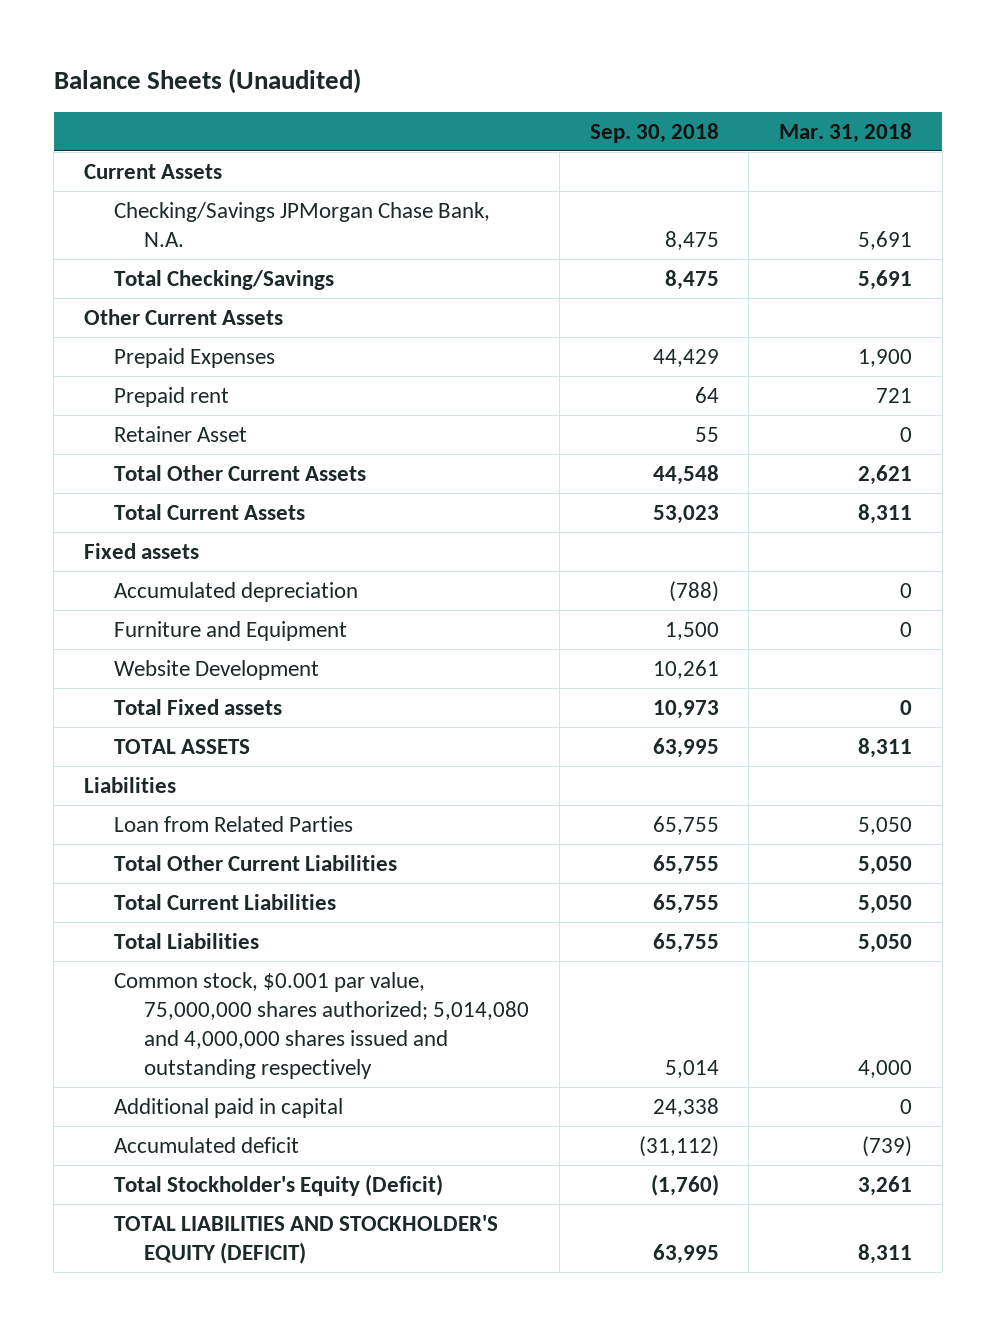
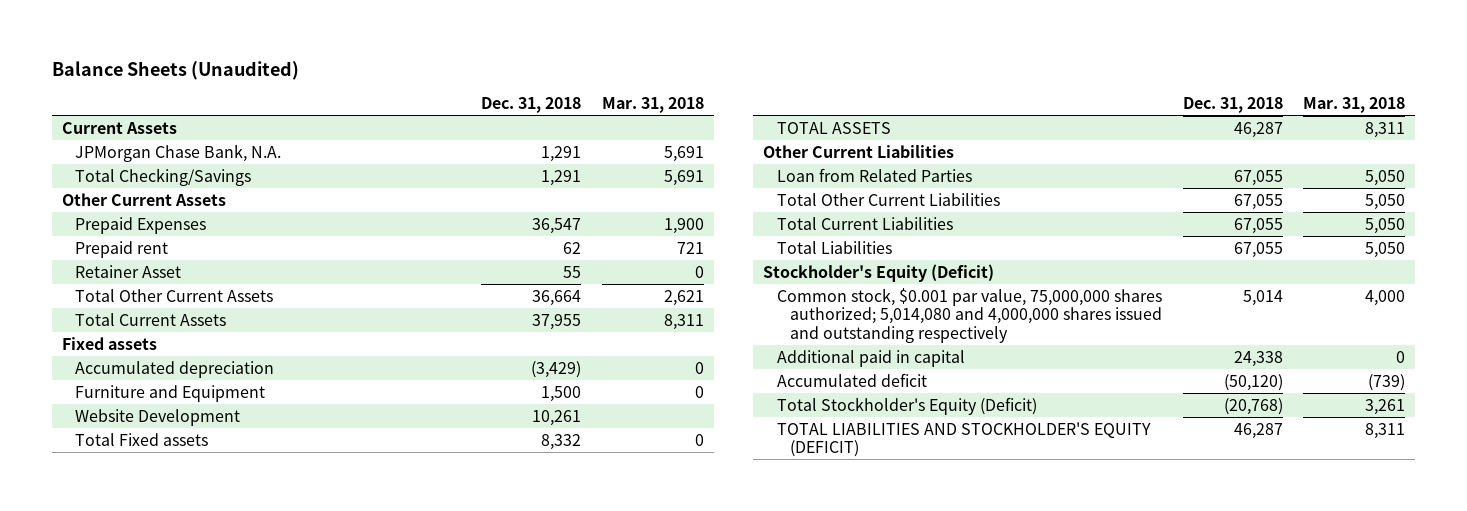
[589,122,719,143] Sep. 30, 2018 -> none
none -> [480,97,581,114] Dec. 31, 2018
[114,201,491,247] Checking/Savings JPMorgan Chase Bank, N.A. -> [75,143,282,162] JPMorgan Chase Bank, N.A.
[83,776,176,793] Liabilities -> none
none -> [763,144,955,158] Other Current Liabilities
none -> [763,263,995,282] Stockholder's Equity (Deficit)

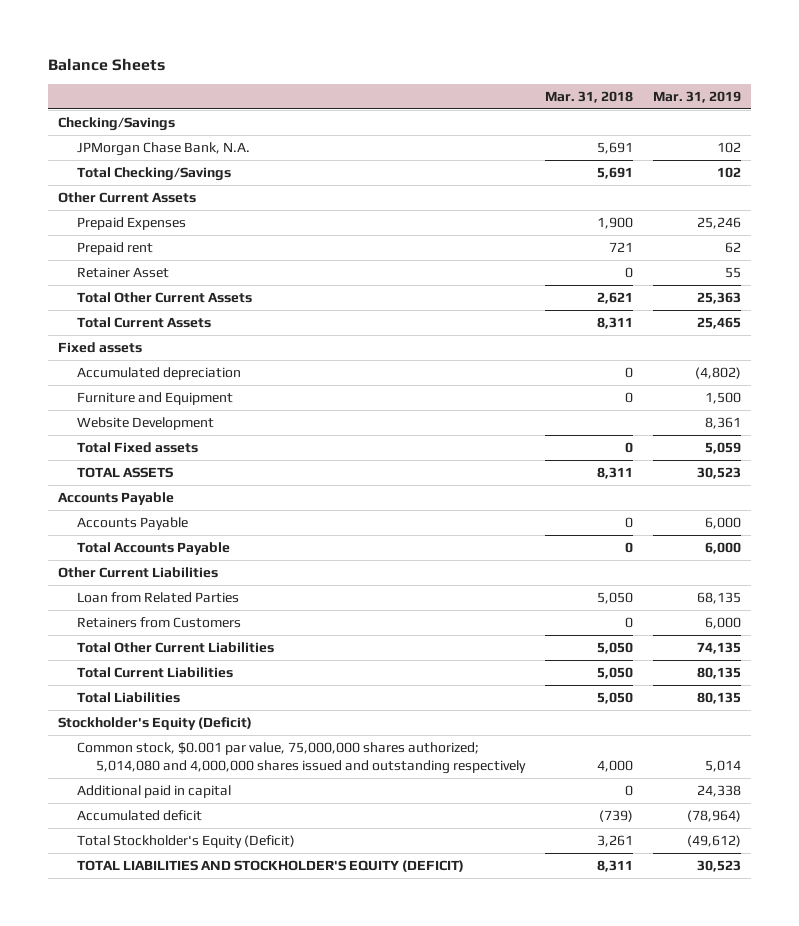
[51,61,299,81] Balance Sheets (Unaudited) -> [47,57,165,71] Balance Sheets
[480,97,581,114] Dec. 31, 2018 -> none
none -> [653,90,742,103] Mar. 31, 2019
[61,121,177,134] Current Assets -> none
none -> [57,117,175,132] Checking/Savings
none -> [57,492,174,506] Accounts Payable
none -> [76,517,188,531] Accounts Payable
none -> [76,542,230,556] Total Accounts Payable
none -> [76,617,241,629] Retainers from Customers

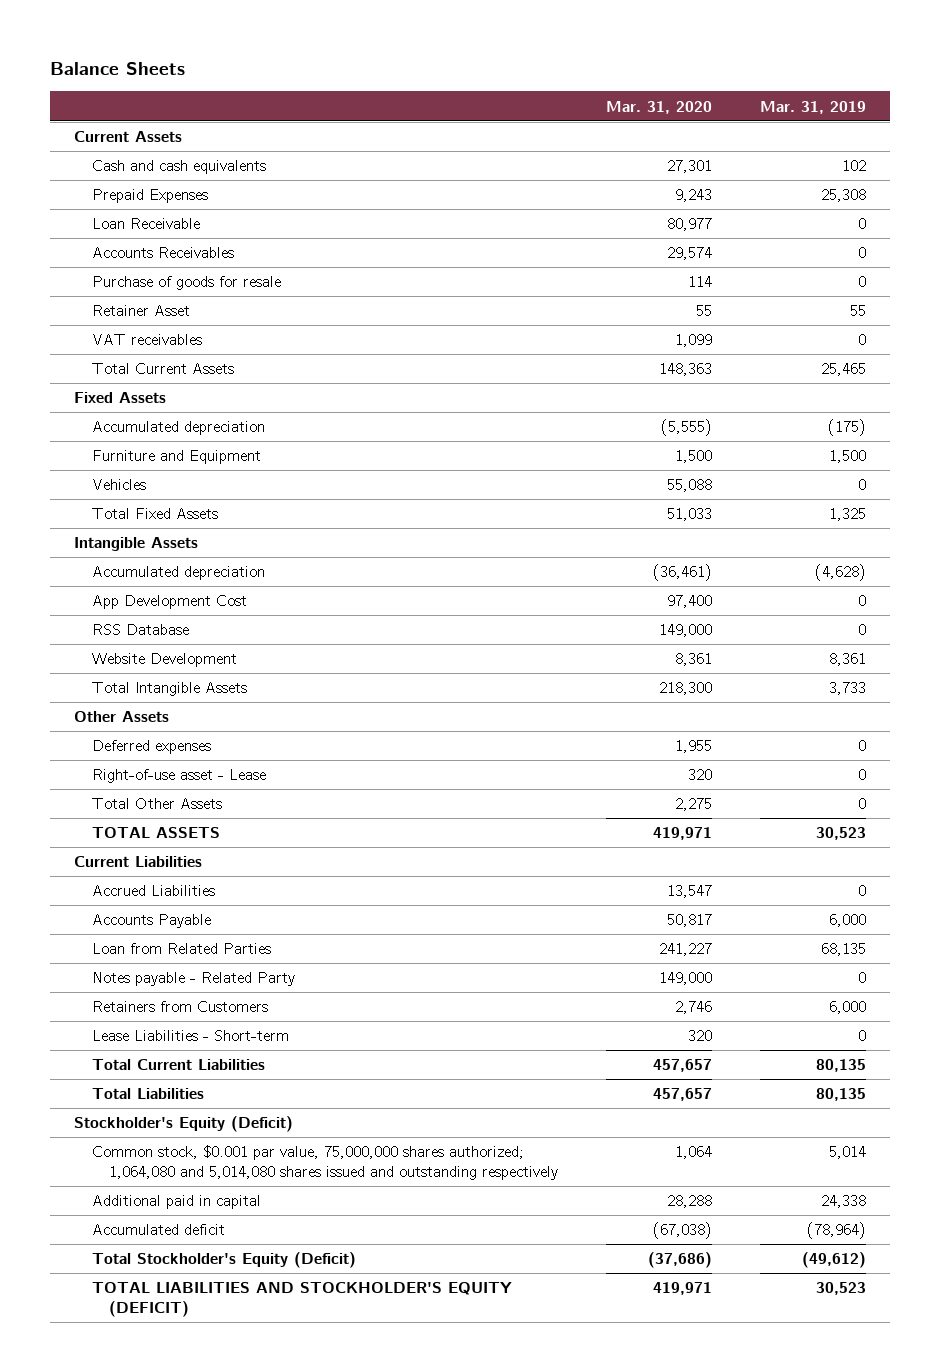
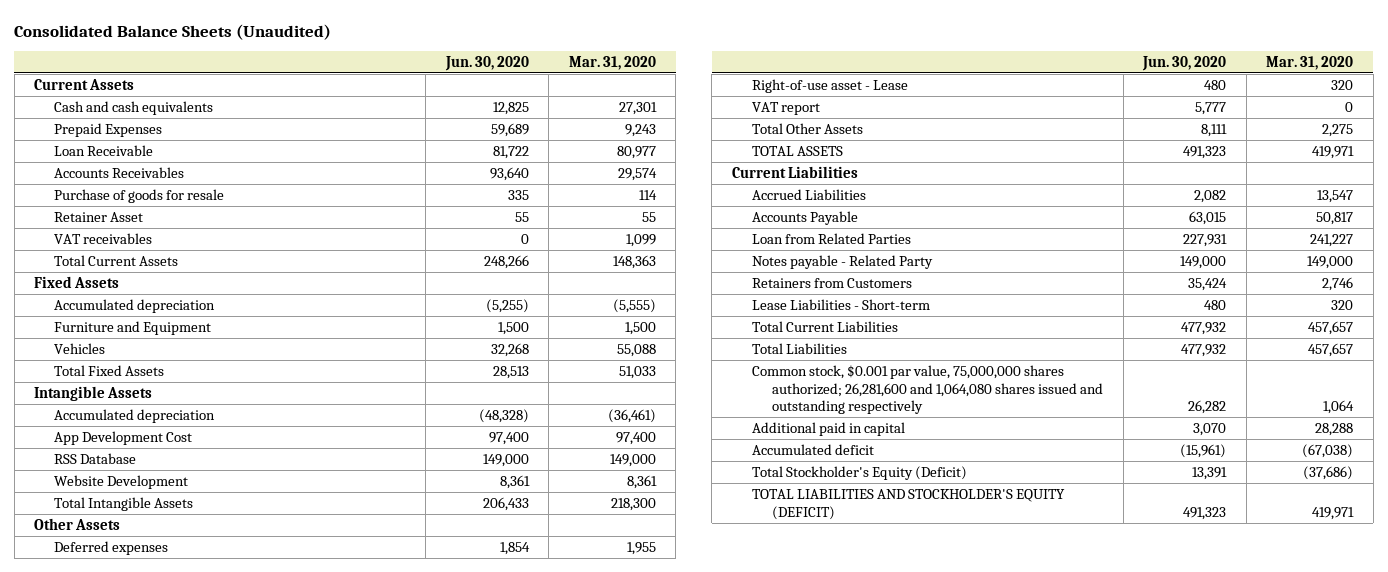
[50,62,186,76] Balance Sheets -> [14,23,332,40] Consolidated Balance Sheets (Unaudited)
[759,100,866,114] Mar. 31, 2019 -> none
none -> [444,55,529,71] Jun. 30, 2020
none -> [752,101,821,115] VAT report
[74,1116,294,1133] Stockholder's Equity (Deficit) -> none
[91,1145,559,1181] Common stock, $0.001 par value, 75,000,000 shares authorized; 1,064,080 and 5,014,080 shares issued and outstanding respectively -> [752,364,1104,415] Common stock, $0.001 par value, 75,000,000 shares authorized; 26,281,600 and 1,064,080 shares issued and outstanding respectively

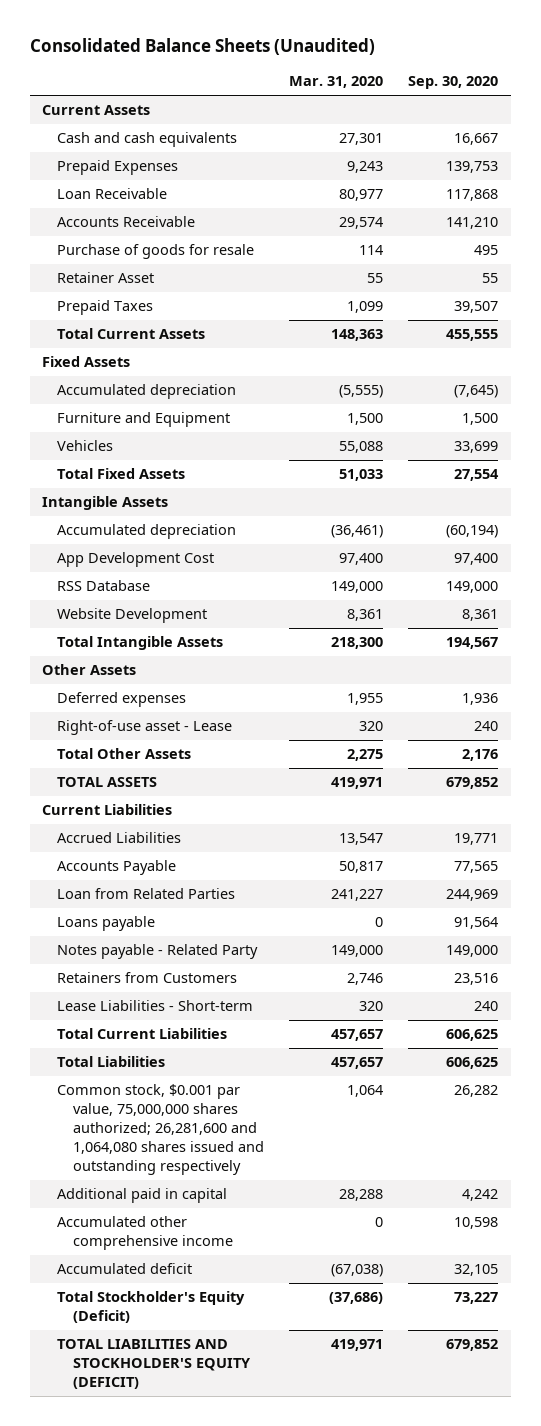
[444,55,529,71] Jun. 30, 2020 -> none
none -> [408,76,499,90] Sep. 30, 2020
[54,166,185,178] Accounts Receivables -> [57,216,196,228] Accounts Receivable
[54,232,153,244] VAT receivables -> [57,300,154,316] Prepaid Taxes
[752,101,821,115] VAT report -> none
none -> [57,916,156,932] Loans payable
none -> [57,1216,233,1251] Accumulated other comprehensive income

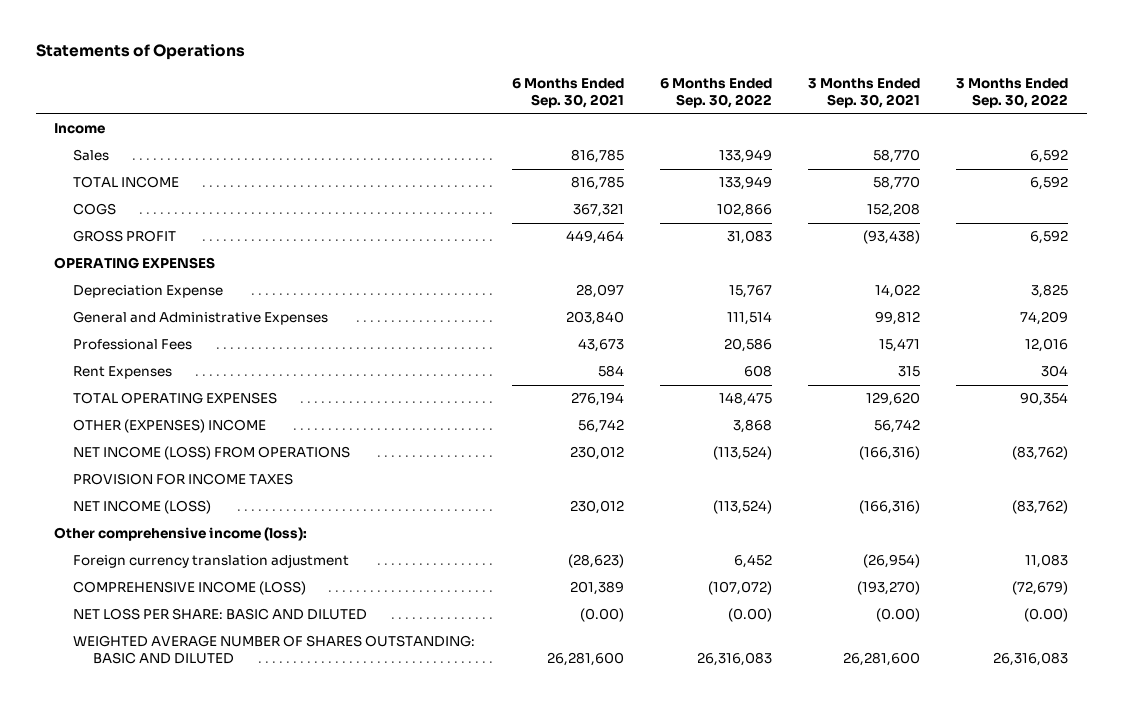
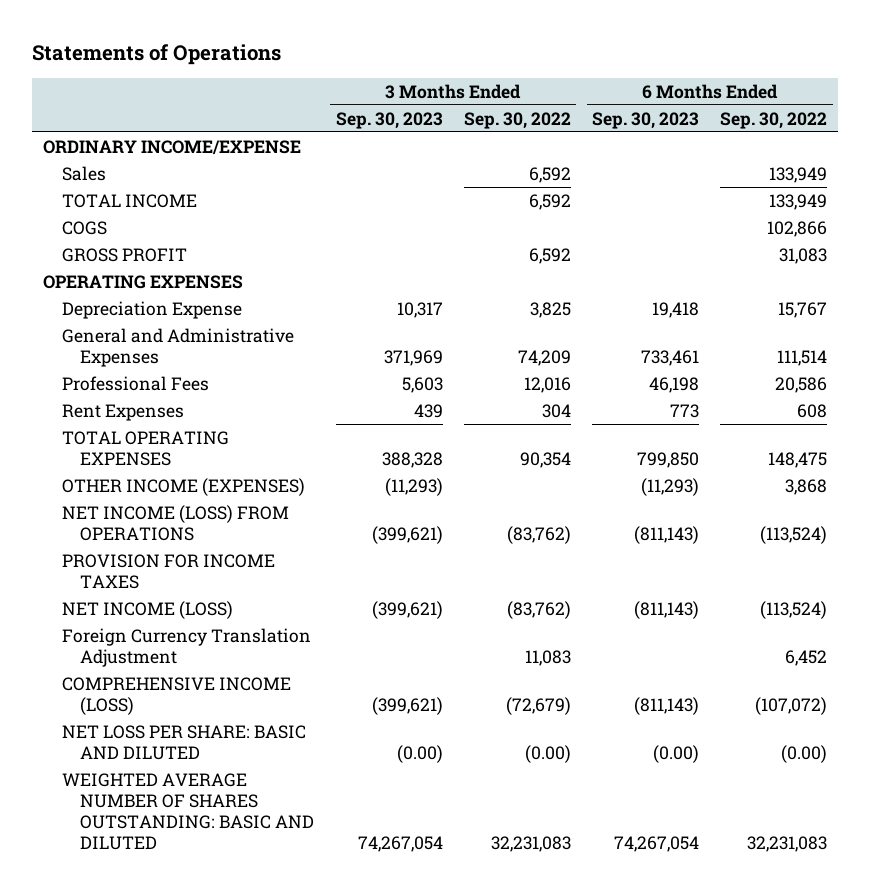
[511,78,624,109] 6 Months Ended Sep. 30, 2021 -> none
[808,78,921,109] 3 Months Ended Sep. 30, 2021 -> none
none -> [335,111,443,129] Sep. 30, 2023
none -> [592,111,700,129] Sep. 30, 2023
[54,123,106,135] Income -> [43,139,302,155] ORDINARY INCOME/EXPENSE
[73,419,267,434] OTHER (EXPENSES) INCOME -> [61,477,305,496] OTHER INCOME (EXPENSES)
[54,527,308,542] Other comprehensive income (loss): -> none
[73,554,350,569] Foreign currency translation adjustment -> [61,627,311,667] Foreign Currency Translation Adjustment
[696,652,772,667] 26,316,083 -> [747,836,828,853] 32,231,083
[993,652,1069,667] 26,316,083 -> [490,836,571,853] 32,231,083

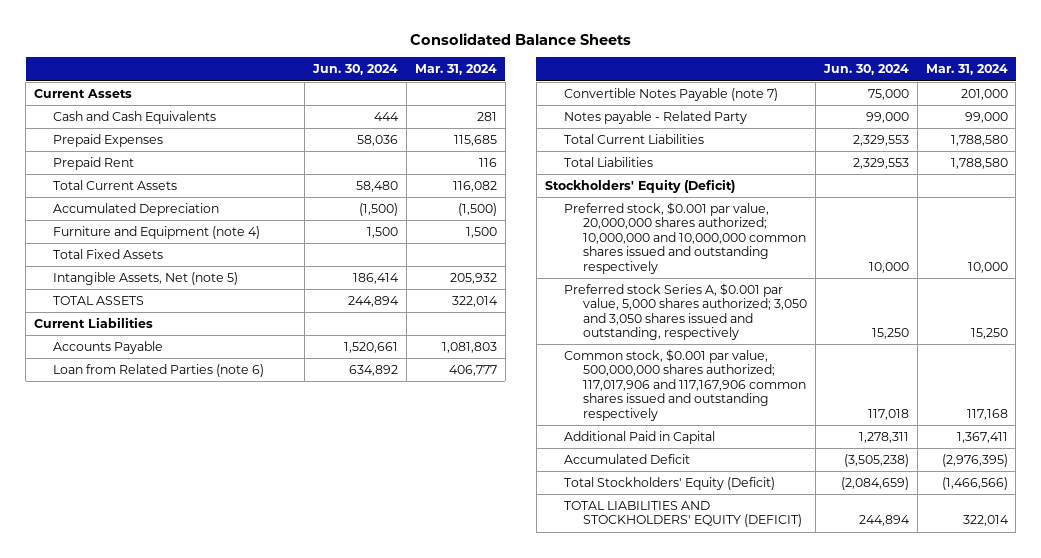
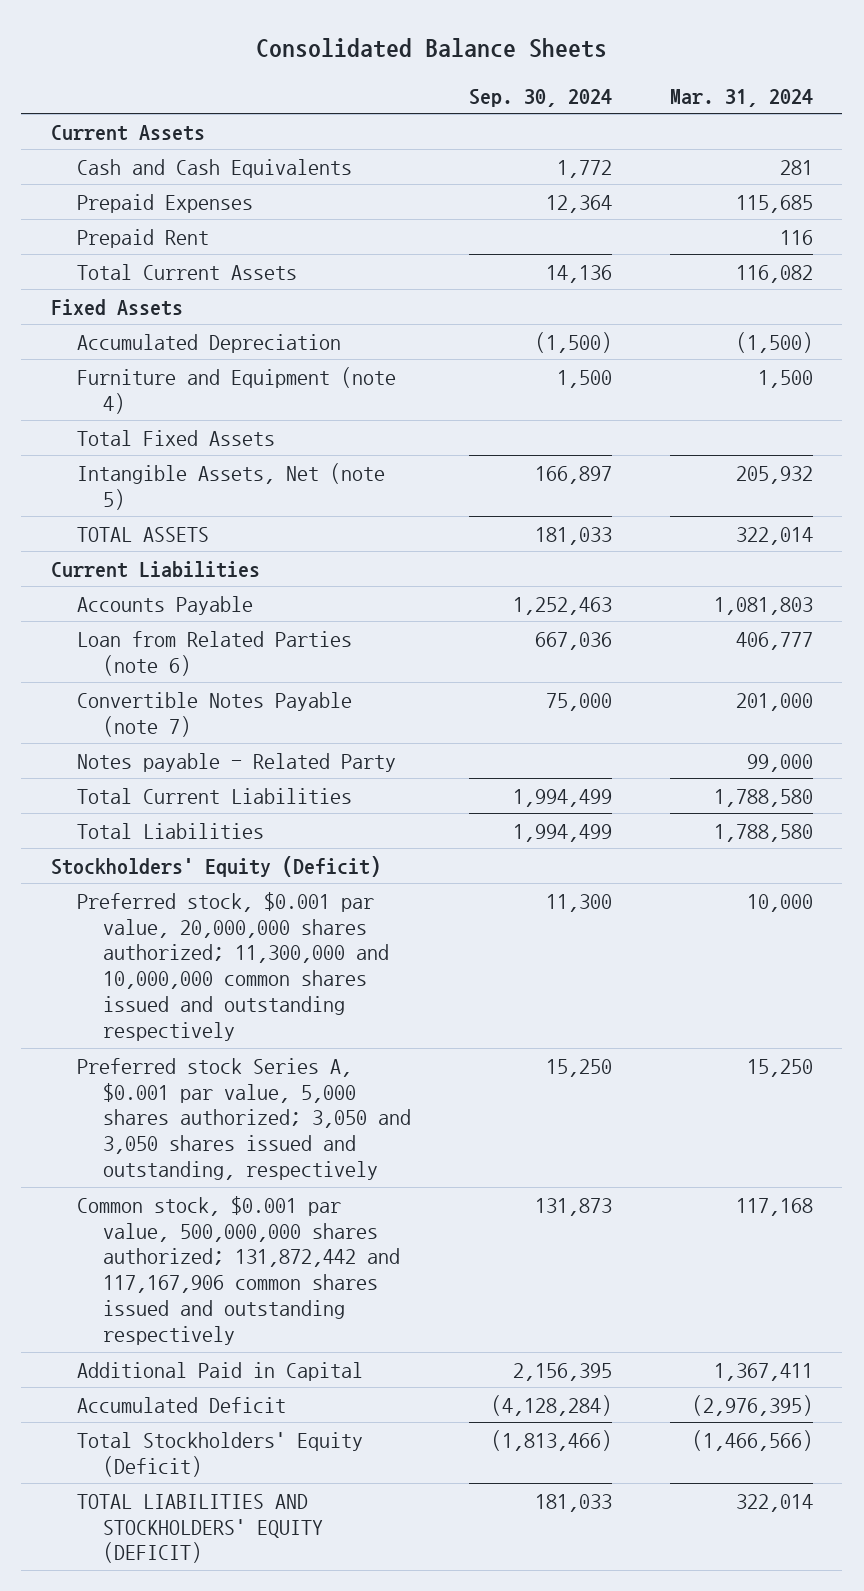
[312,64,399,76] Jun. 30, 2024 -> none
none -> [468,88,612,107] Sep. 30, 2024
none -> [50,298,183,316] Fixed Assets
[564,201,807,274] Preferred stock, $0.001 par value, 20,000,000 shares authorized; 10,000,000 and 10,000,000 common shares issued and outstanding respectively -> [76,891,389,1042] Preferred stock, $0.001 par value, 20,000,000 shares authorized; 11,300,000 and 10,000,000 common shares issued and outstanding respectively
[564,348,807,421] Common stock, $0.001 par value, 500,000,000 shares authorized; 117,017,906 and 117,167,906 common shares issued and outstanding respectively -> [76,1195,400,1346] Common stock, $0.001 par value, 500,000,000 shares authorized; 131,872,442 and 117,167,906 common shares issued and outstanding respectively

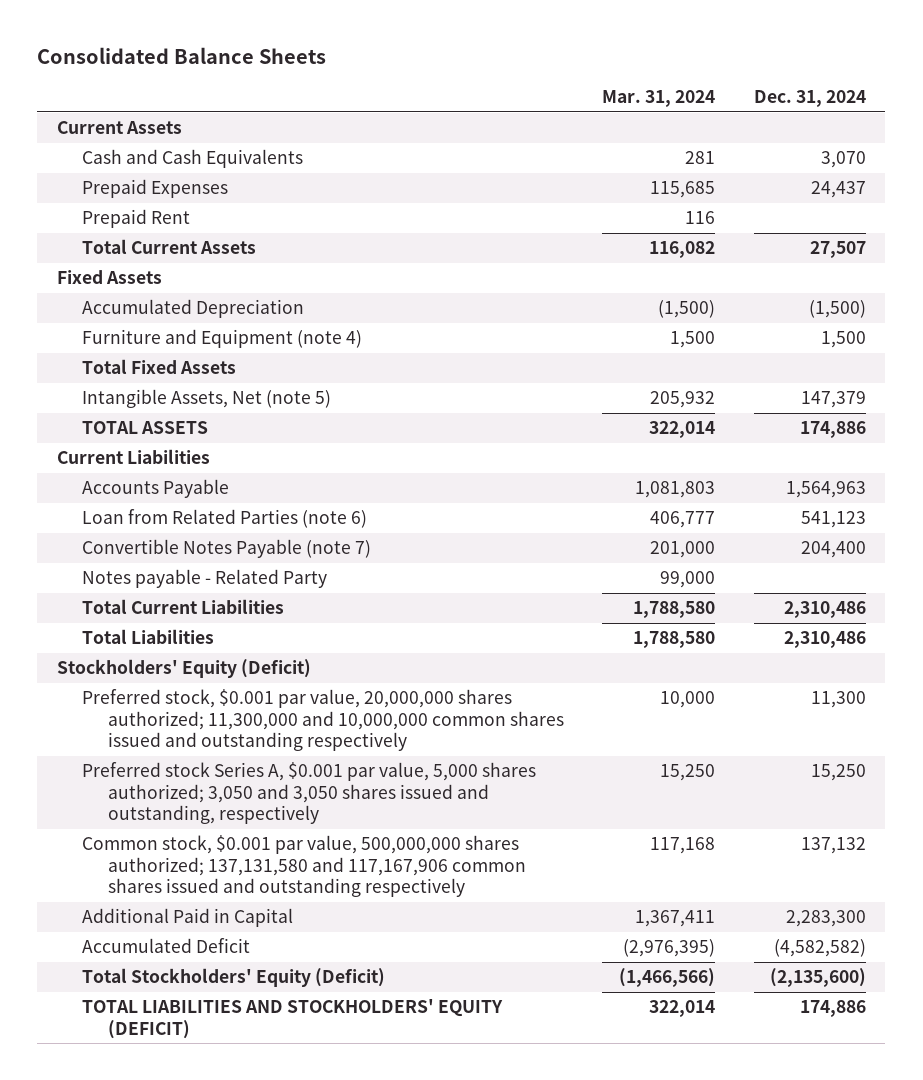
[468,88,612,107] Sep. 30, 2024 -> none
none -> [754,89,867,107] Dec. 31, 2024
[76,1195,400,1346] Common stock, $0.001 par value, 500,000,000 shares authorized; 131,872,442 and 117,167,906 common shares issued and outstanding respectively -> [82,835,526,898] Common stock, $0.001 par value, 500,000,000 shares authorized; 137,131,580 and 117,167,906 common shares issued and outstanding respectively

